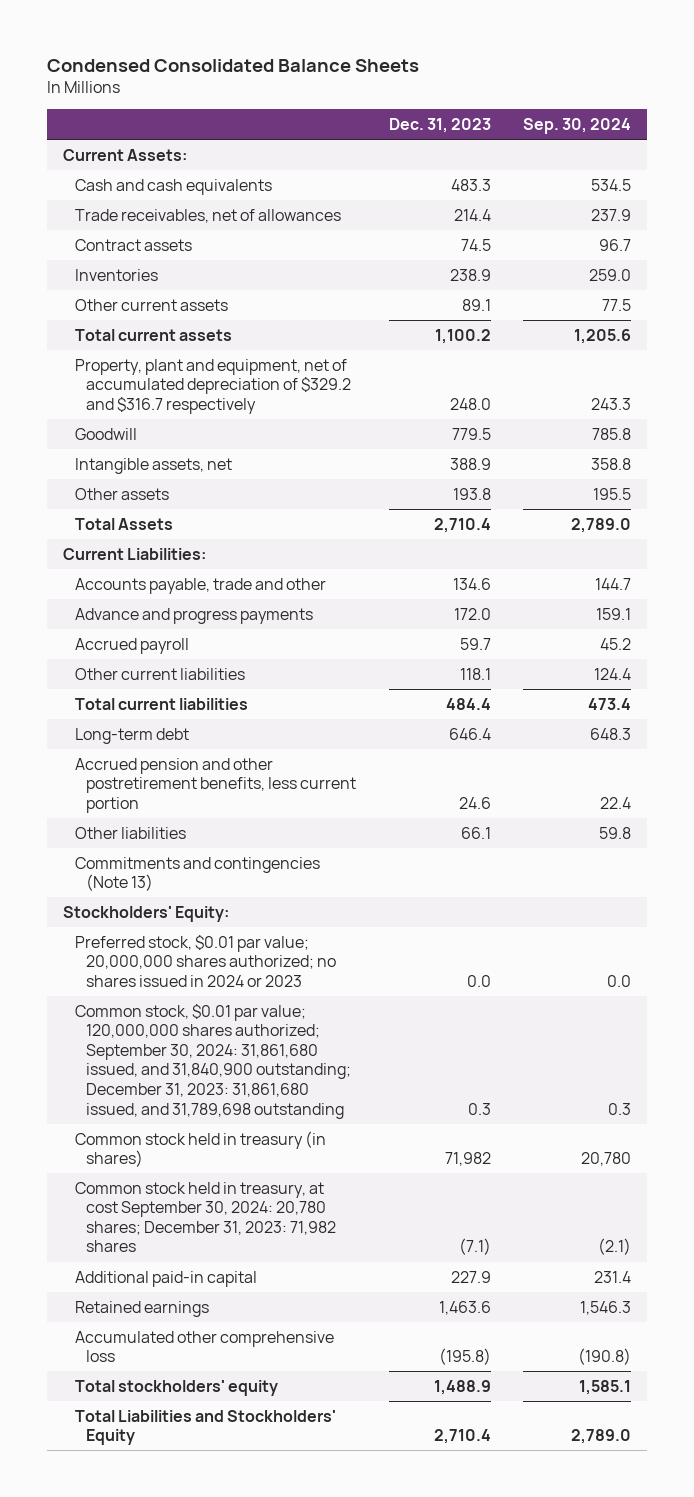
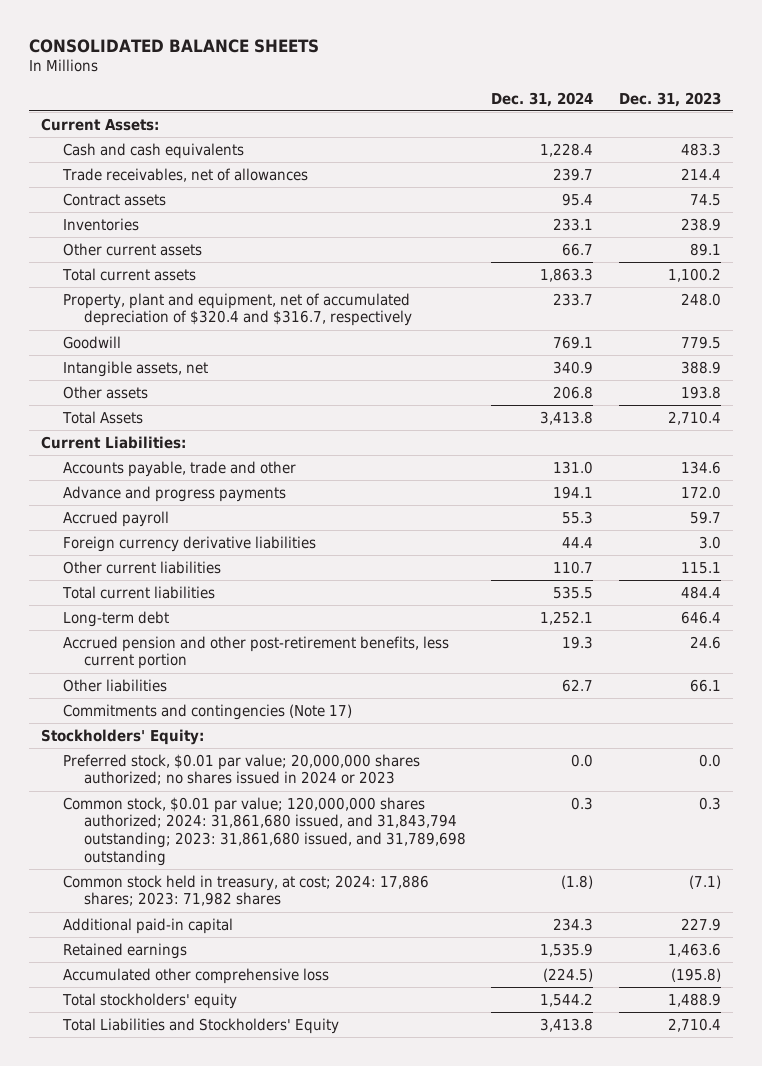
[46,58,419,72] Condensed Consolidated Balance Sheets -> [28,38,319,53] CONSOLIDATED BALANCE SHEETS
[522,117,631,134] Sep. 30, 2024 -> none
none -> [491,91,594,107] Dec. 31, 2024
[74,358,352,414] Property, plant and equipment, net of accumulated depreciation of $329.2 and $316.7 respectively -> [62,292,412,327] Property, plant and equipment, net of accumulated depreciation of $320.4 and $316.7, respectively
none -> [62,535,316,552] Foreign currency derivative liabilities
[459,667,491,680] 118.1 -> [680,561,721,574] 115.1
[74,757,357,813] Accrued pension and other postretirement benefits, less current portion -> [62,635,449,670] Accrued pension and other post-retirement benefits, less current portion
[74,856,320,892] Commitments and contingencies (Note 13) -> [62,703,352,720] Commitments and contingencies (Note 17)
[74,1130,326,1168] Common stock held in treasury (in shares) -> none
[74,1003,352,1119] Common stock, $0.01 par value; 120,000,000 shares authorized; September 30, 2024: 31,861,680 issued, and 31,840,900 outstanding; December 31, 2023: 31,861,680 issued, and 31,789,698 outstanding -> [62,796,466,866] Common stock, $0.01 par value; 120,000,000 shares authorized; 2024: 31,861,680 issued, and 31,843,794 outstanding; 2023: 31,861,680 issued, and 31,789,698 outstanding
[74,1181,337,1253] Common stock held in treasury, at cost September 30, 2024: 20,780 shares; December 31, 2023: 71,982 shares -> [62,874,429,907] Common stock held in treasury, at cost; 2024: 17,886 shares; 2023: 71,982 shares

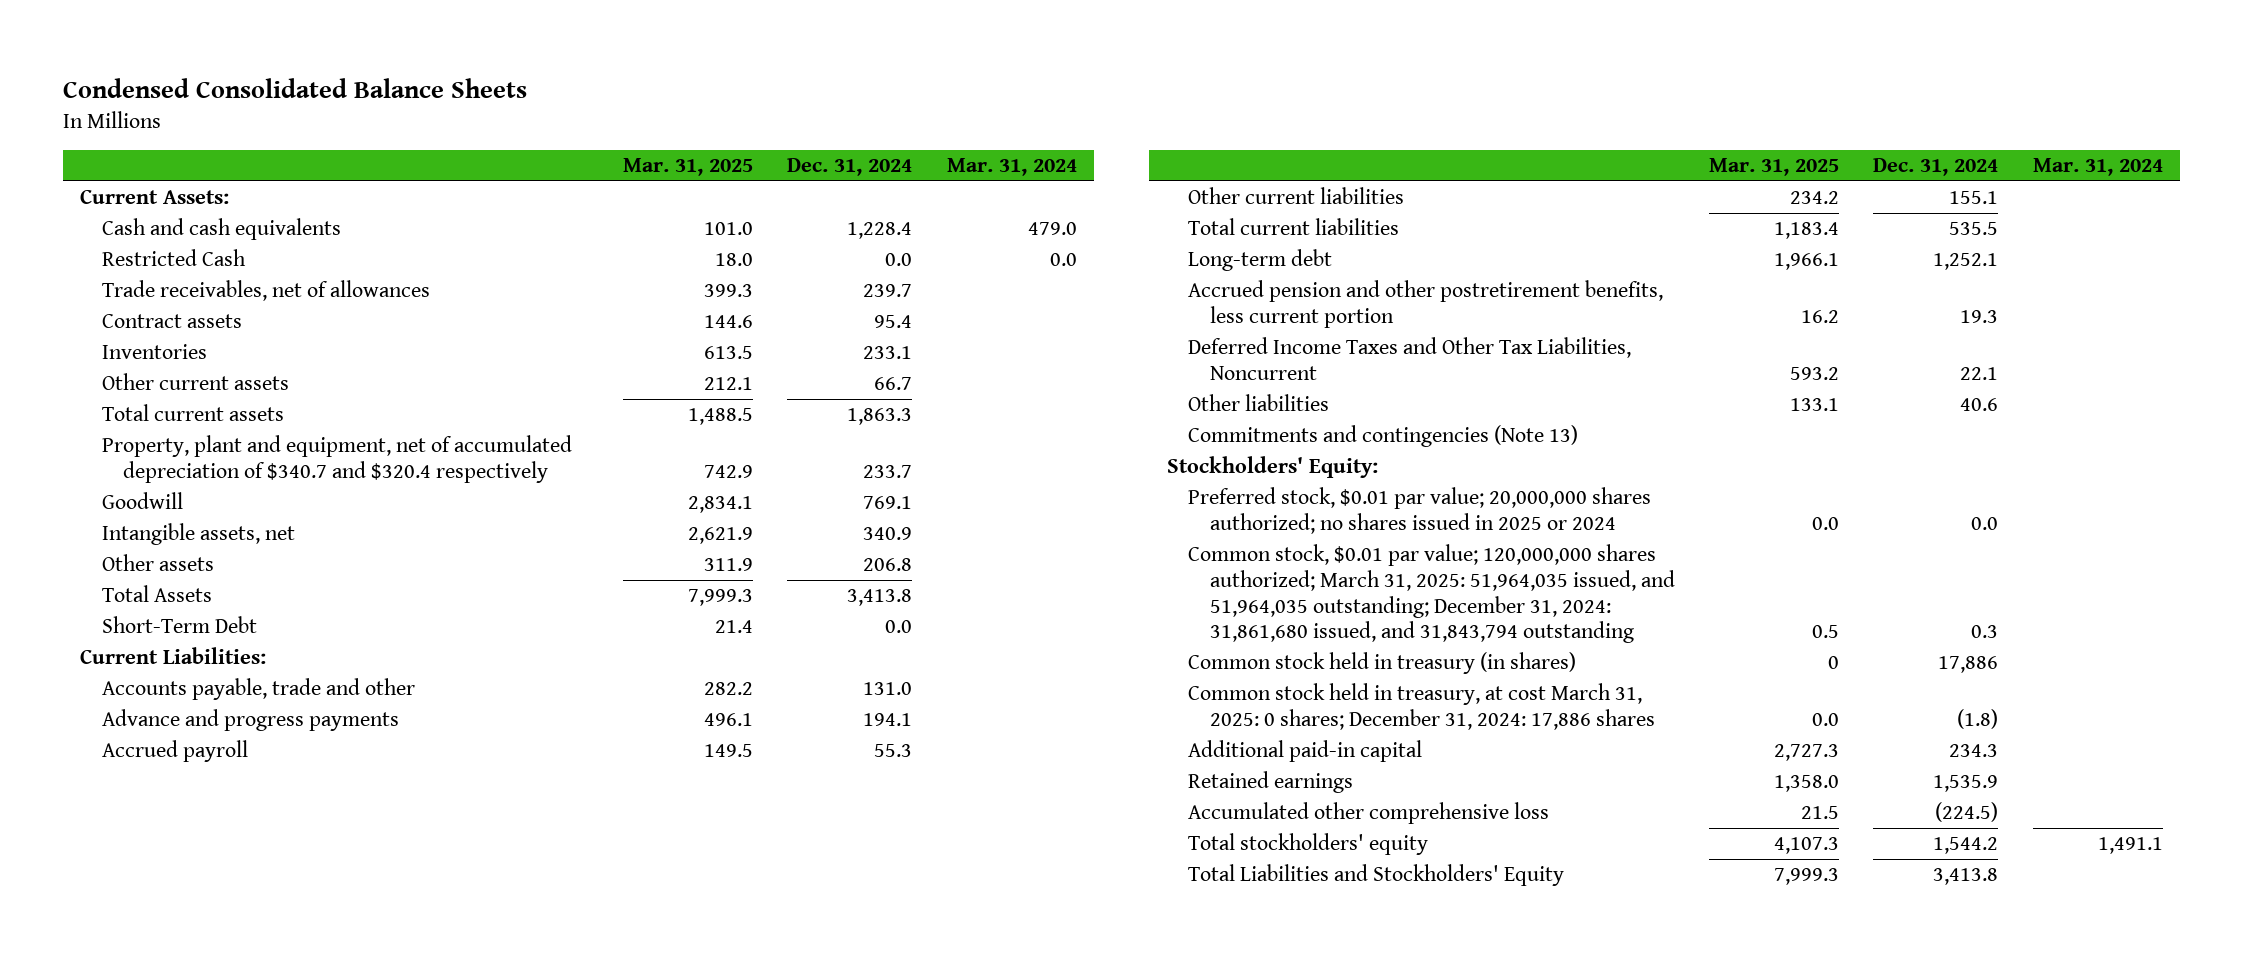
[28,38,319,53] CONSOLIDATED BALANCE SHEETS -> [63,77,528,98] Condensed Consolidated Balance Sheets
[618,91,721,107] Dec. 31, 2023 -> none
none -> [622,158,753,177] Mar. 31, 2025
none -> [946,158,1077,177] Mar. 31, 2024
none -> [101,249,246,267] Restricted Cash
[62,292,412,327] Property, plant and equipment, net of accumulated depreciation of $320.4 and $316.7, respectively -> [101,435,572,484] Property, plant and equipment, net of accumulated depreciation of $340.7 and $320.4 respectively
none -> [101,616,257,634] Short-Term Debt
[62,535,316,552] Foreign currency derivative liabilities -> none
[553,560,594,574] 110.7 -> [1949,191,1999,205] 155.1
[62,635,449,670] Accrued pension and other post-retirement benefits, less current portion -> [1188,280,1664,329] Accrued pension and other postretirement benefits, less current portion
none -> [1188,337,1632,381] Deferred Income Taxes and Other Tax Liabilities, Noncurrent
[562,678,594,692] 62.7 -> [1960,398,1999,412] 40.6
[62,703,352,720] Commitments and contingencies (Note 17) -> [1188,425,1579,448] Commitments and contingencies (Note 13)
[62,753,420,786] Preferred stock, $0.01 par value; 20,000,000 shares authorized; no shares issued in 2024 or 2023 -> [1188,487,1652,535] Preferred stock, $0.01 par value; 20,000,000 shares authorized; no shares issued in 2025 or 2024
[62,796,466,866] Common stock, $0.01 par value; 120,000,000 shares authorized; 2024: 31,861,680 issued, and 31,843,794 outstanding; 2023: 31,861,680 issued, and 31,789,698 outstanding -> [1188,544,1675,644] Common stock, $0.01 par value; 120,000,000 shares authorized; March 31, 2025: 51,964,035 issued, and 51,964,035 outstanding; December 31, 2024: 31,861,680 issued, and 31,843,794 outstanding
none -> [1188,652,1577,675] Common stock held in treasury (in shares)
[62,874,429,907] Common stock held in treasury, at cost; 2024: 17,886 shares; 2023: 71,982 shares -> [1188,683,1655,731] Common stock held in treasury, at cost March 31, 2025: 0 shares; December 31, 2024: 17,886 shares

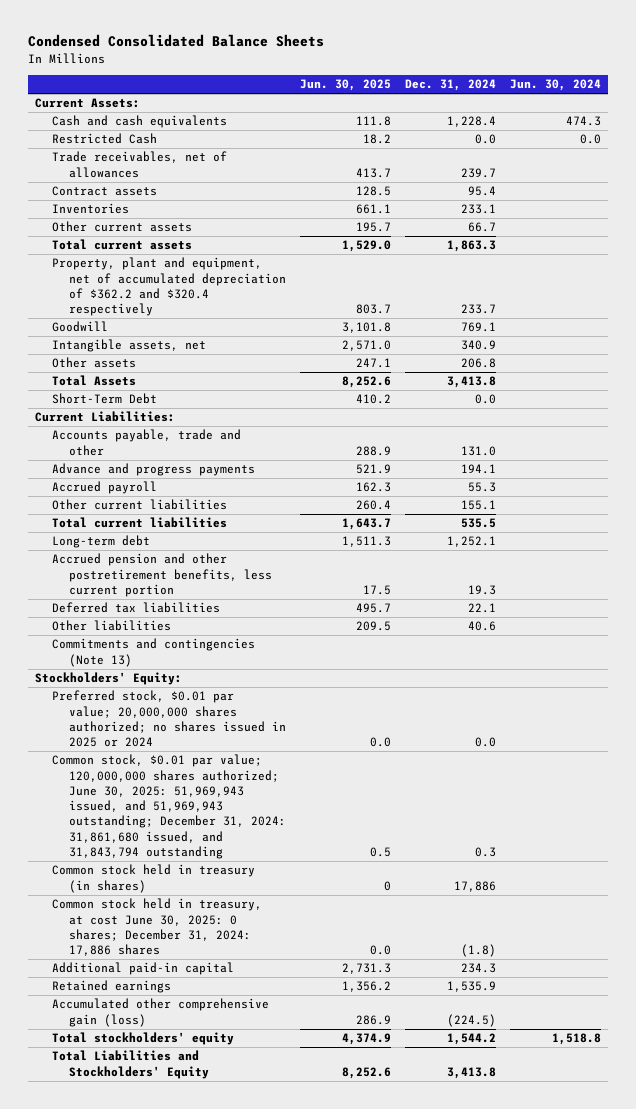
[622,158,753,177] Mar. 31, 2025 -> none
[946,158,1077,177] Mar. 31, 2024 -> none
none -> [299,79,391,92] Jun. 30, 2025
none -> [510,79,602,92] Jun. 30, 2024
[101,435,572,484] Property, plant and equipment, net of accumulated depreciation of $340.7 and $320.4 respectively -> [51,257,286,317] Property, plant and equipment, net of accumulated depreciation of $362.2 and $320.4 respectively
[1188,337,1632,381] Deferred Income Taxes and Other Tax Liabilities, Noncurrent -> [51,602,220,614] Deferred tax liabilities
[1188,544,1675,644] Common stock, $0.01 par value; 120,000,000 shares authorized; March 31, 2025: 51,964,035 issued, and 51,964,035 outstanding; December 31, 2024: 31,861,680 issued, and 31,843,794 outstanding -> [51,754,286,859] Common stock, $0.01 par value; 120,000,000 shares authorized; June 30, 2025: 51,969,943 issued, and 51,969,943 outstanding; December 31, 2024: 31,861,680 issued, and 31,843,794 outstanding
[1188,683,1655,731] Common stock held in treasury, at cost March 31, 2025: 0 shares; December 31, 2024: 17,886 shares -> [51,898,262,957] Common stock held in treasury, at cost June 30, 2025: 0 shares; December 31, 2024: 17,886 shares
[1188,802,1550,825] Accumulated other comprehensive loss -> [51,998,269,1027] Accumulated other comprehensive gain (loss)

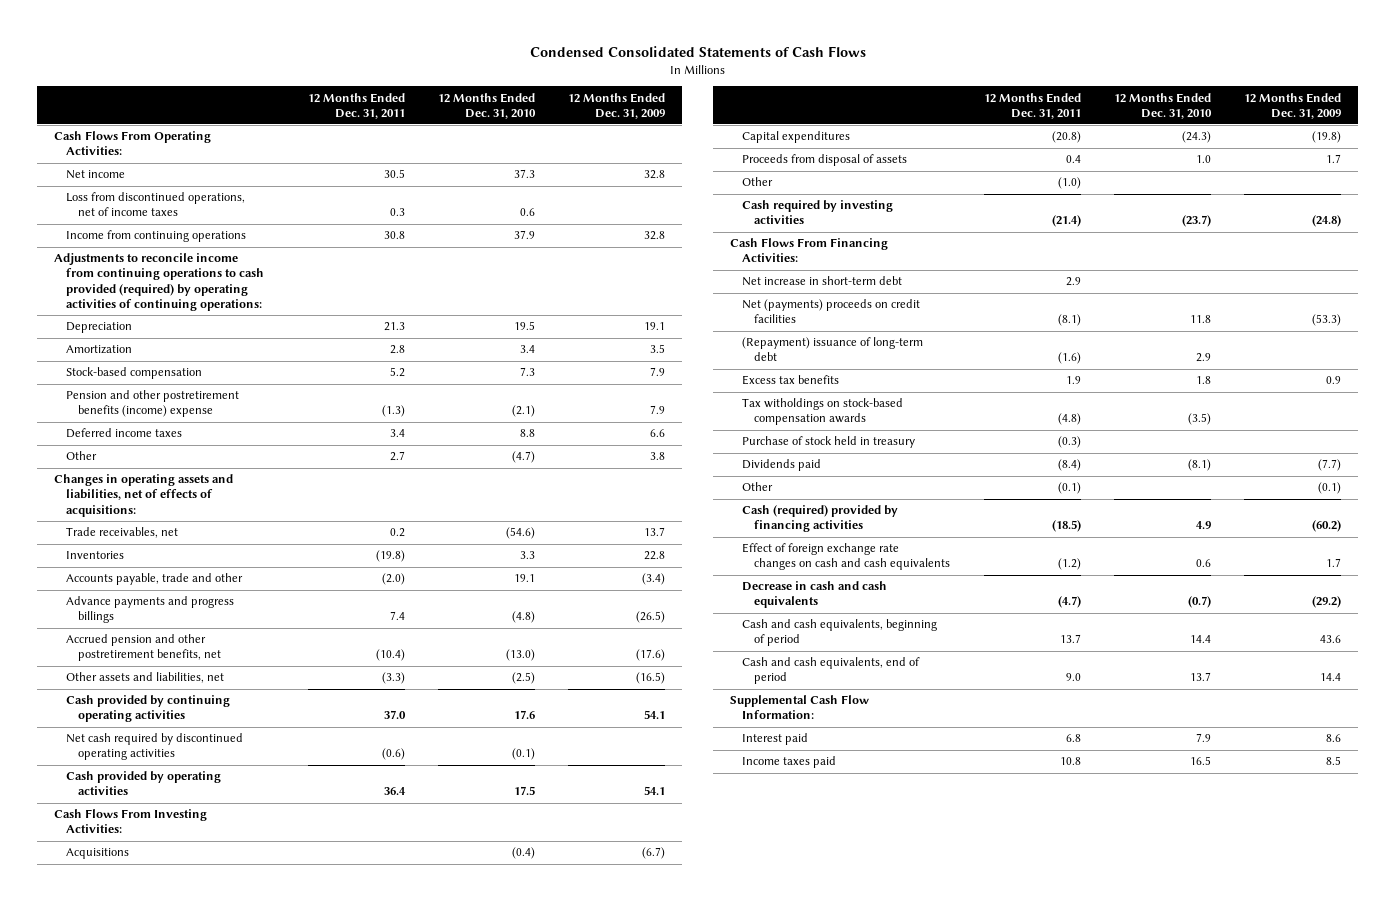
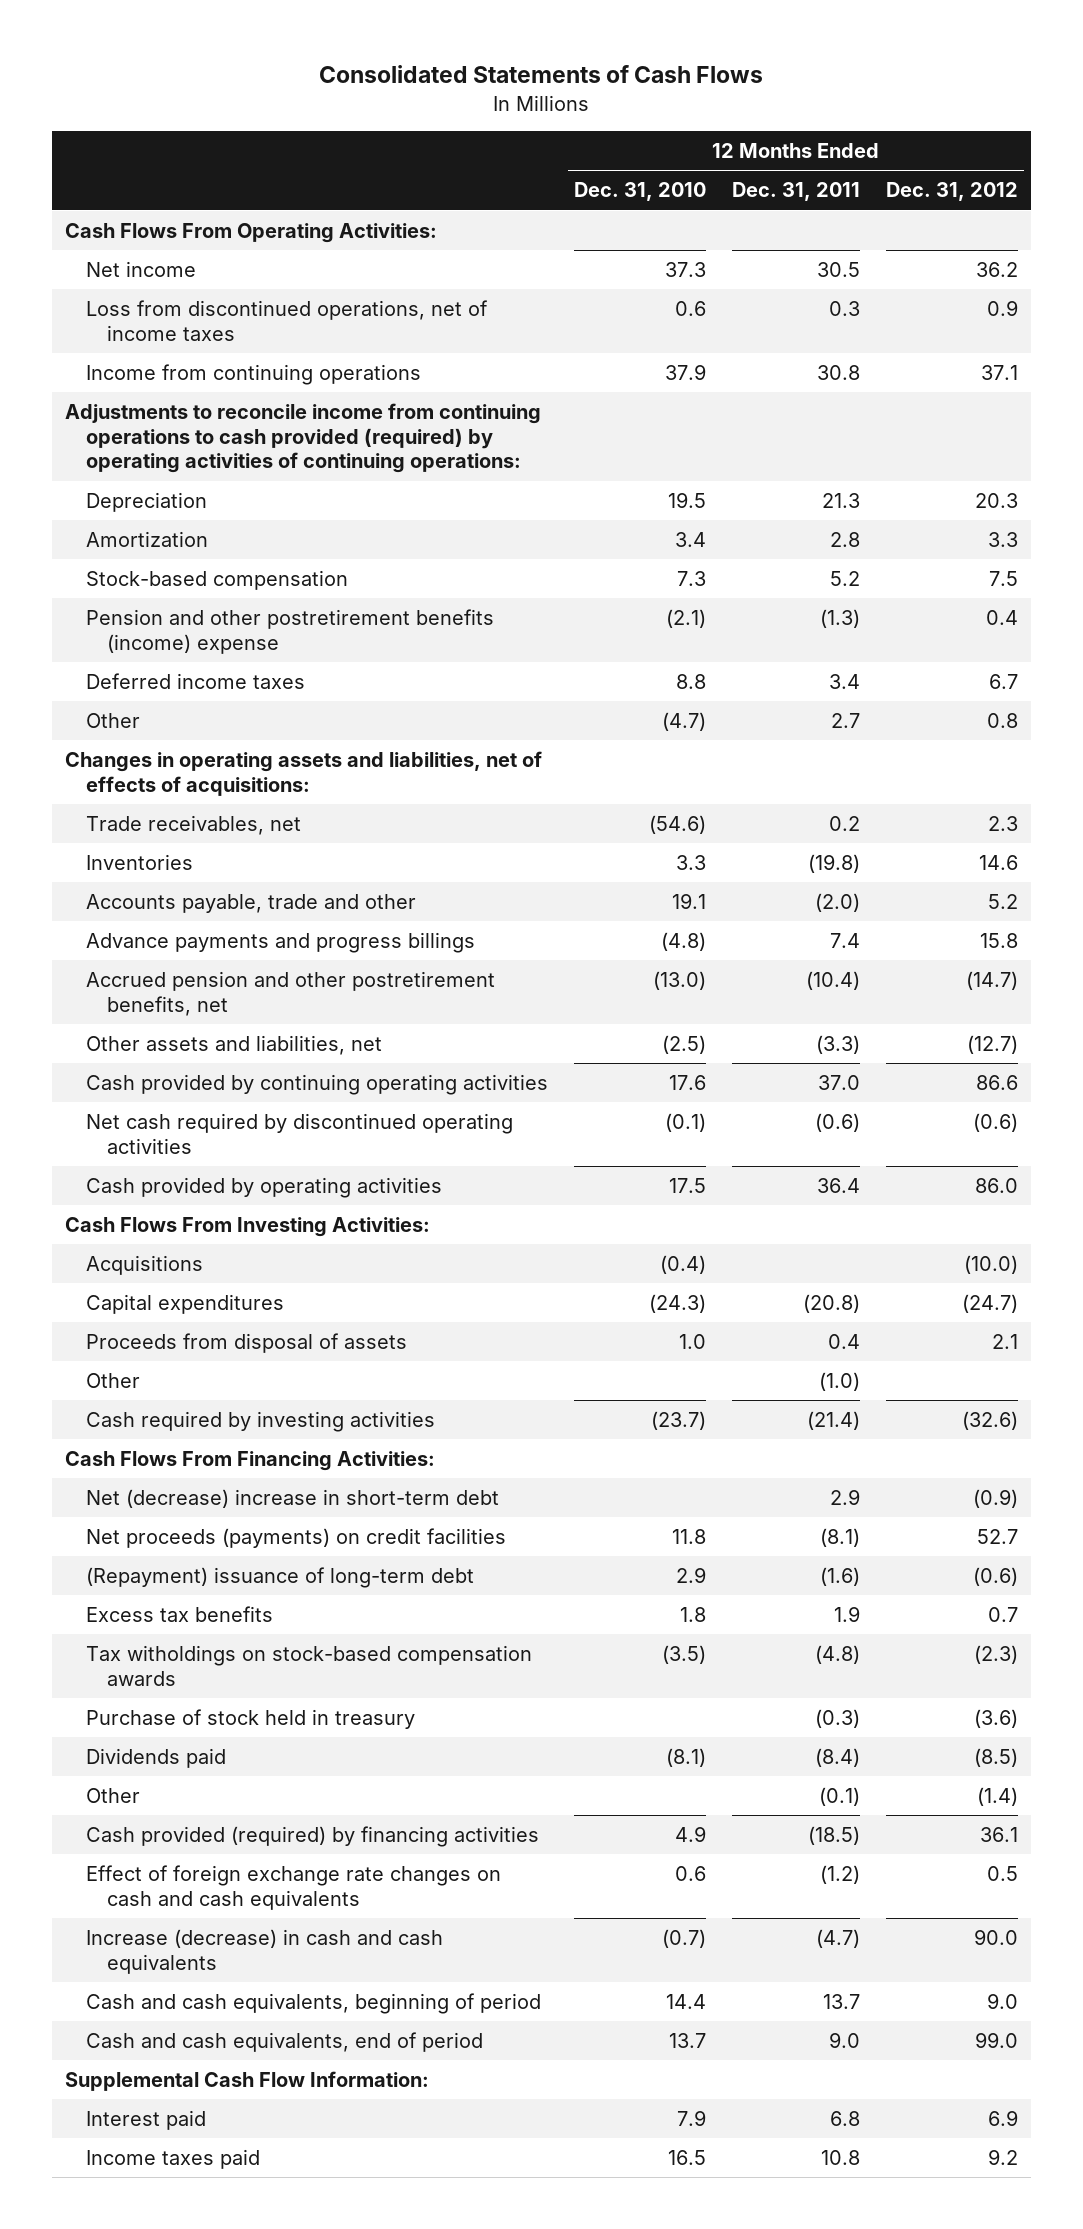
[529,45,866,57] Condensed Consolidated Statements of Cash Flows -> [319,65,764,84] Consolidated Statements of Cash Flows
[568,92,666,119] 12 Months Ended Dec. 31, 2009 -> none
none -> [885,182,1018,202] Dec. 31, 2012
[742,276,903,287] Net increase in short-term debt -> [86,1489,500,1509] Net (decrease) increase in short-term debt
[742,299,921,324] Net (payments) proceeds on credit facilities -> [86,1528,507,1549] Net proceeds (payments) on credit facilities
[742,505,899,533] Cash (required) provided by financing activities -> [86,1826,540,1848] Cash provided (required) by financing activities
[742,581,888,609] Decrease in cash and cash equivalents -> [86,1929,444,1974] Increase (decrease) in cash and cash equivalents

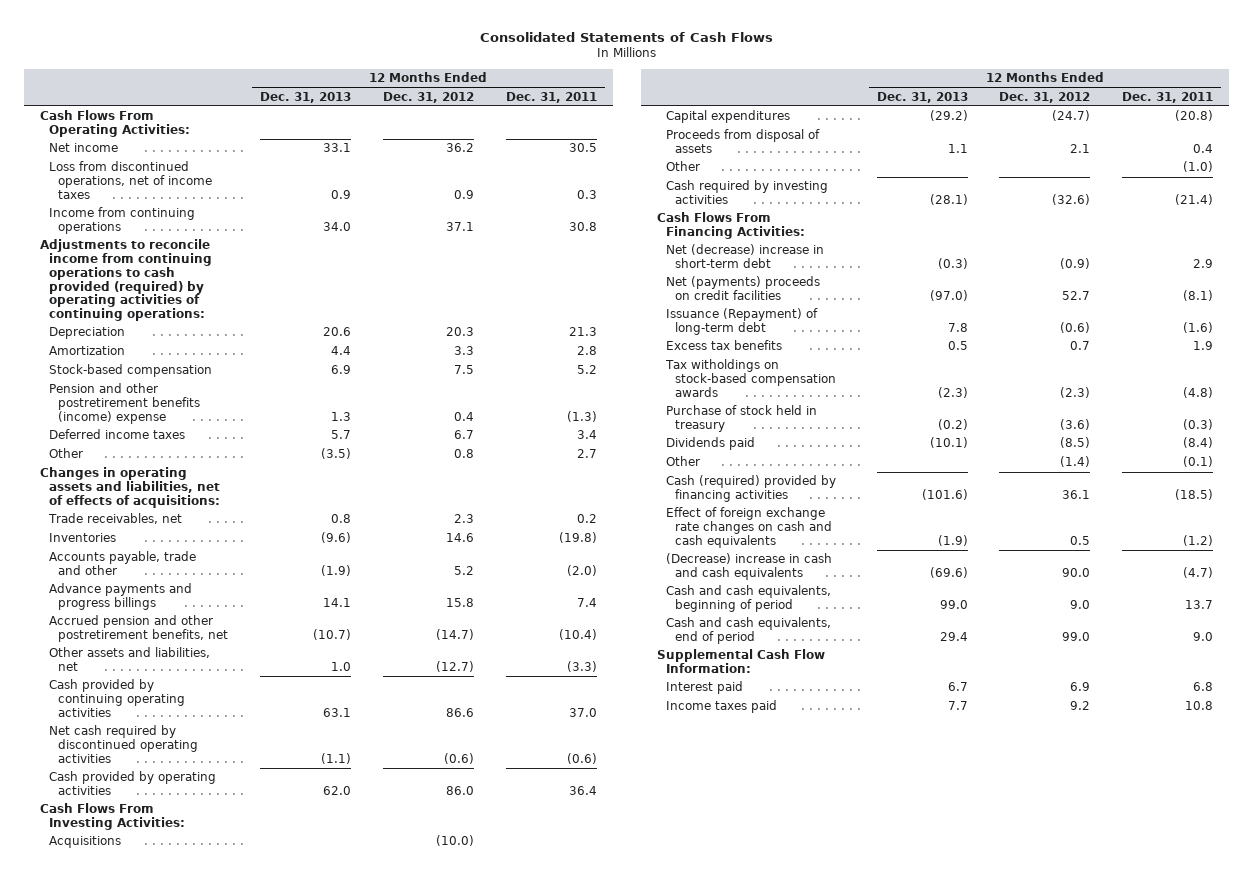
[573,182,706,202] Dec. 31, 2010 -> none
none -> [259,91,351,103] Dec. 31, 2013
[86,1528,507,1549] Net proceeds (payments) on credit facilities -> [665,276,820,301] Net (payments) proceeds on credit facilities
[86,1567,475,1589] (Repayment) issuance of long-term debt -> [665,308,818,336] Issuance (Repayment) of long-term debt
[86,1826,540,1848] Cash provided (required) by financing activities -> [665,475,836,503] Cash (required) provided by financing activities
[86,1929,444,1974] Increase (decrease) in cash and cash equivalents -> [665,553,832,581] (Decrease) increase in cash and cash equivalents

